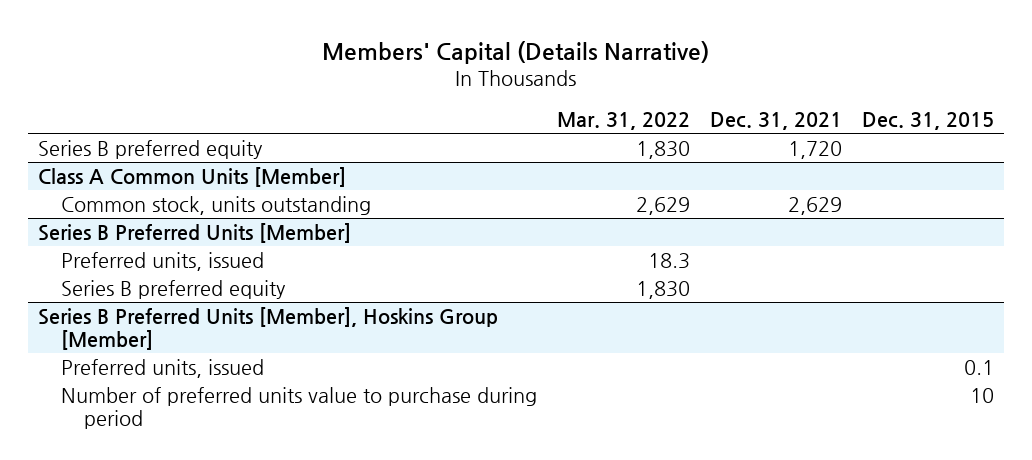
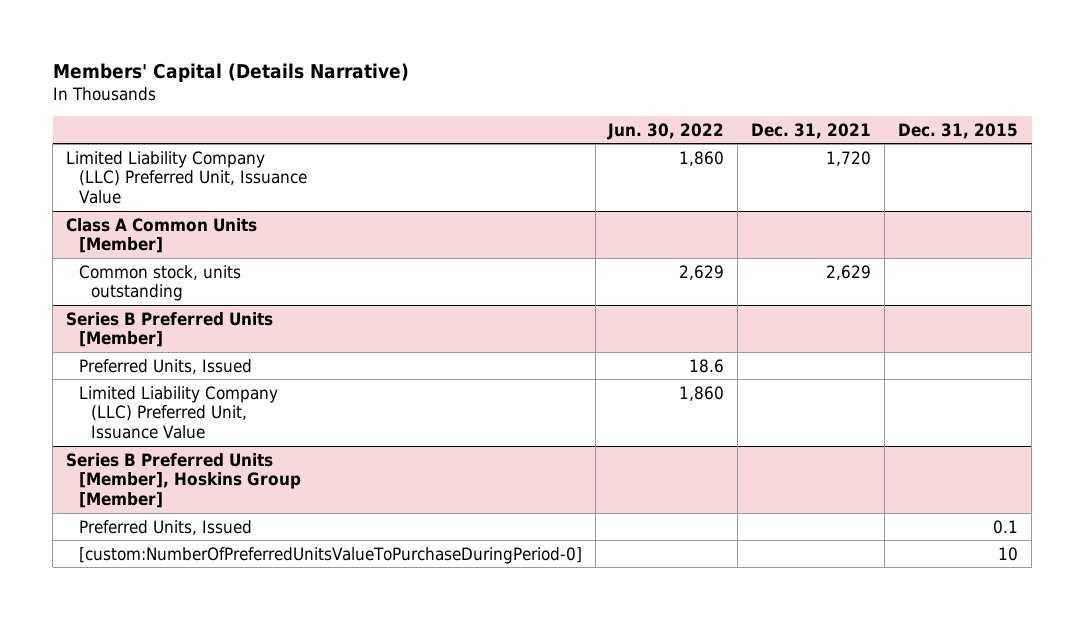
[556,112,690,131] Mar. 31, 2022 -> none
none -> [607,122,725,140] Jun. 30, 2022
[38,139,264,159] Series B preferred equity -> [66,150,307,205] Limited Liability Company (LLC) Preferred Unit, Issuance Value
[60,251,264,271] Preferred units, issued -> [78,358,252,374] Preferred Units, Issued
[60,279,286,299] Series B preferred equity -> [78,385,278,440] Limited Liability Company (LLC) Preferred Unit, Issuance Value
[60,358,264,378] Preferred units, issued -> [78,519,252,535] Preferred Units, Issued
[60,386,537,429] Number of preferred units value to purchase during period -> [78,546,582,564] [custom:NumberOfPreferredUnitsValueToPurchaseDuringPeriod-0]

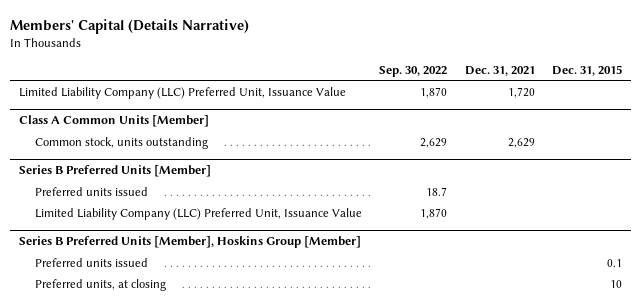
[607,122,725,140] Jun. 30, 2022 -> none
none -> [379,65,448,77] Sep. 30, 2022
[78,358,252,374] Preferred Units, Issued -> [34,186,148,196] Preferred units issued
[78,546,582,564] [custom:NumberOfPreferredUnitsValueToPurchaseDuringPeriod-0] -> none
[78,519,252,535] Preferred Units, Issued -> [34,257,148,267] Preferred units issued
none -> [34,278,166,291] Preferred units, at closing

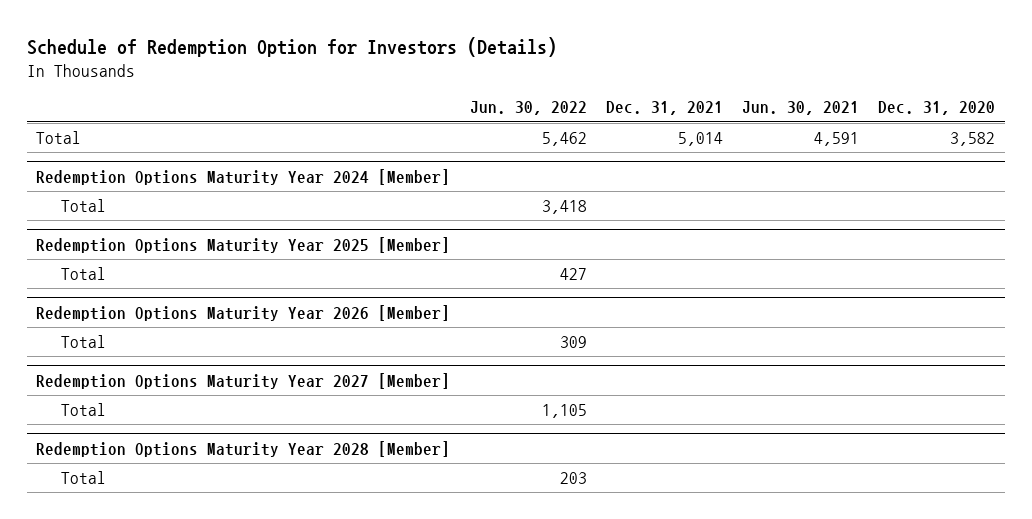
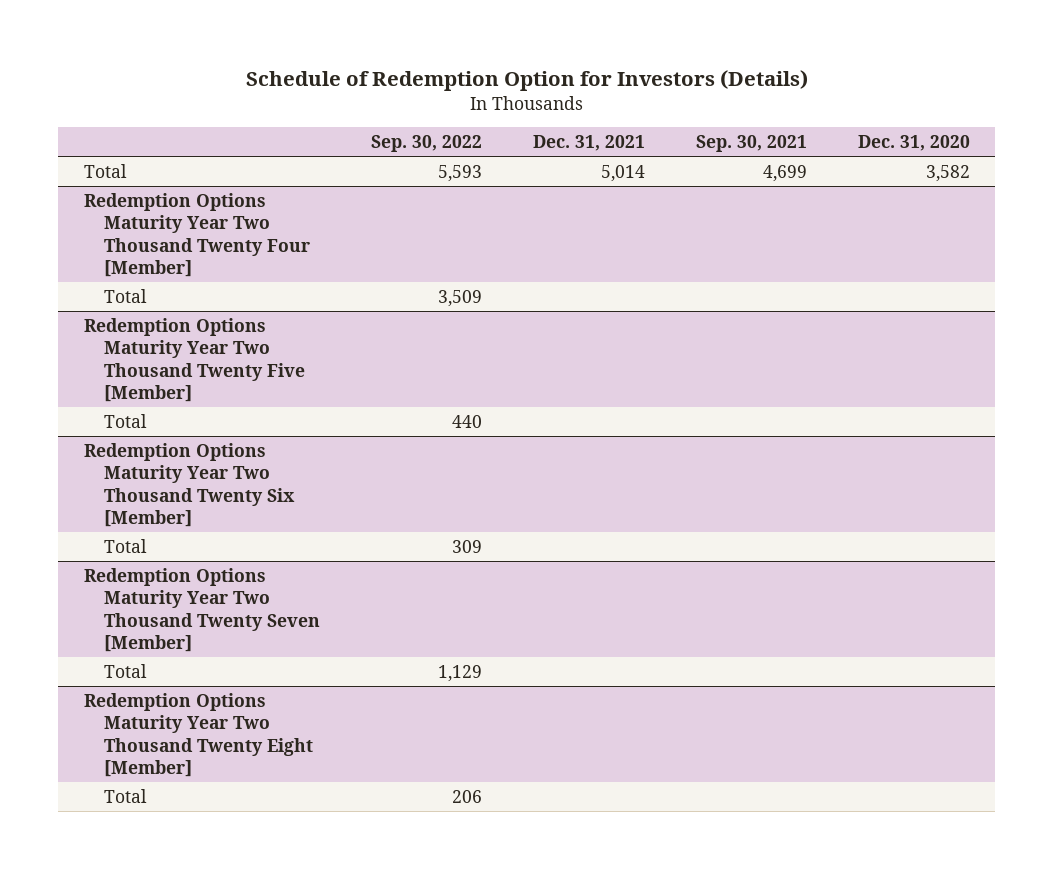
[469,101,587,116] Jun. 30, 2022 -> none
[741,101,859,116] Jun. 30, 2021 -> none
none -> [371,135,483,153] Sep. 30, 2022
none -> [695,135,807,153] Sep. 30, 2021
[36,168,451,185] Redemption Options Maturity Year 2024 [Member] -> [83,192,311,278] Redemption Options Maturity Year Two Thousand Twenty Four [Member]
[36,236,451,253] Redemption Options Maturity Year 2025 [Member] -> [83,317,306,403] Redemption Options Maturity Year Two Thousand Twenty Five [Member]
[36,304,451,321] Redemption Options Maturity Year 2026 [Member] -> [83,442,296,528] Redemption Options Maturity Year Two Thousand Twenty Six [Member]
[36,372,451,389] Redemption Options Maturity Year 2027 [Member] -> [83,567,321,653] Redemption Options Maturity Year Two Thousand Twenty Seven [Member]
[36,440,451,457] Redemption Options Maturity Year 2028 [Member] -> [83,692,314,778] Redemption Options Maturity Year Two Thousand Twenty Eight [Member]

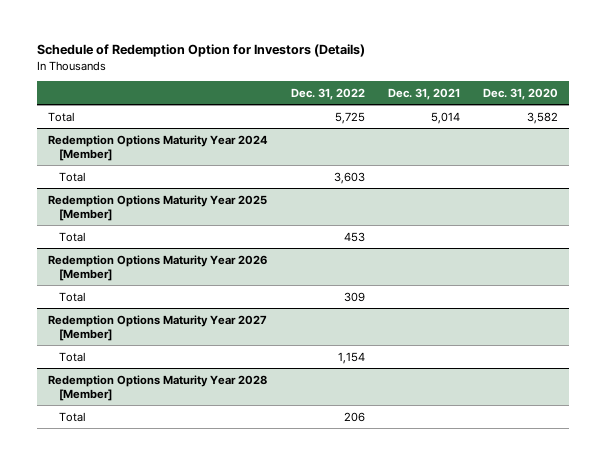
[371,135,483,153] Sep. 30, 2022 -> none
[695,135,807,153] Sep. 30, 2021 -> none
none -> [290,87,365,100] Dec. 31, 2022
[83,192,311,278] Redemption Options Maturity Year Two Thousand Twenty Four [Member] -> [48,134,269,161] Redemption Options Maturity Year 2024 [Member]
[83,317,306,403] Redemption Options Maturity Year Two Thousand Twenty Five [Member] -> [48,194,268,221] Redemption Options Maturity Year 2025 [Member]
[83,442,296,528] Redemption Options Maturity Year Two Thousand Twenty Six [Member] -> [48,254,268,281] Redemption Options Maturity Year 2026 [Member]
[83,567,321,653] Redemption Options Maturity Year Two Thousand Twenty Seven [Member] -> [48,314,268,341] Redemption Options Maturity Year 2027 [Member]
[83,692,314,778] Redemption Options Maturity Year Two Thousand Twenty Eight [Member] -> [48,374,268,401] Redemption Options Maturity Year 2028 [Member]

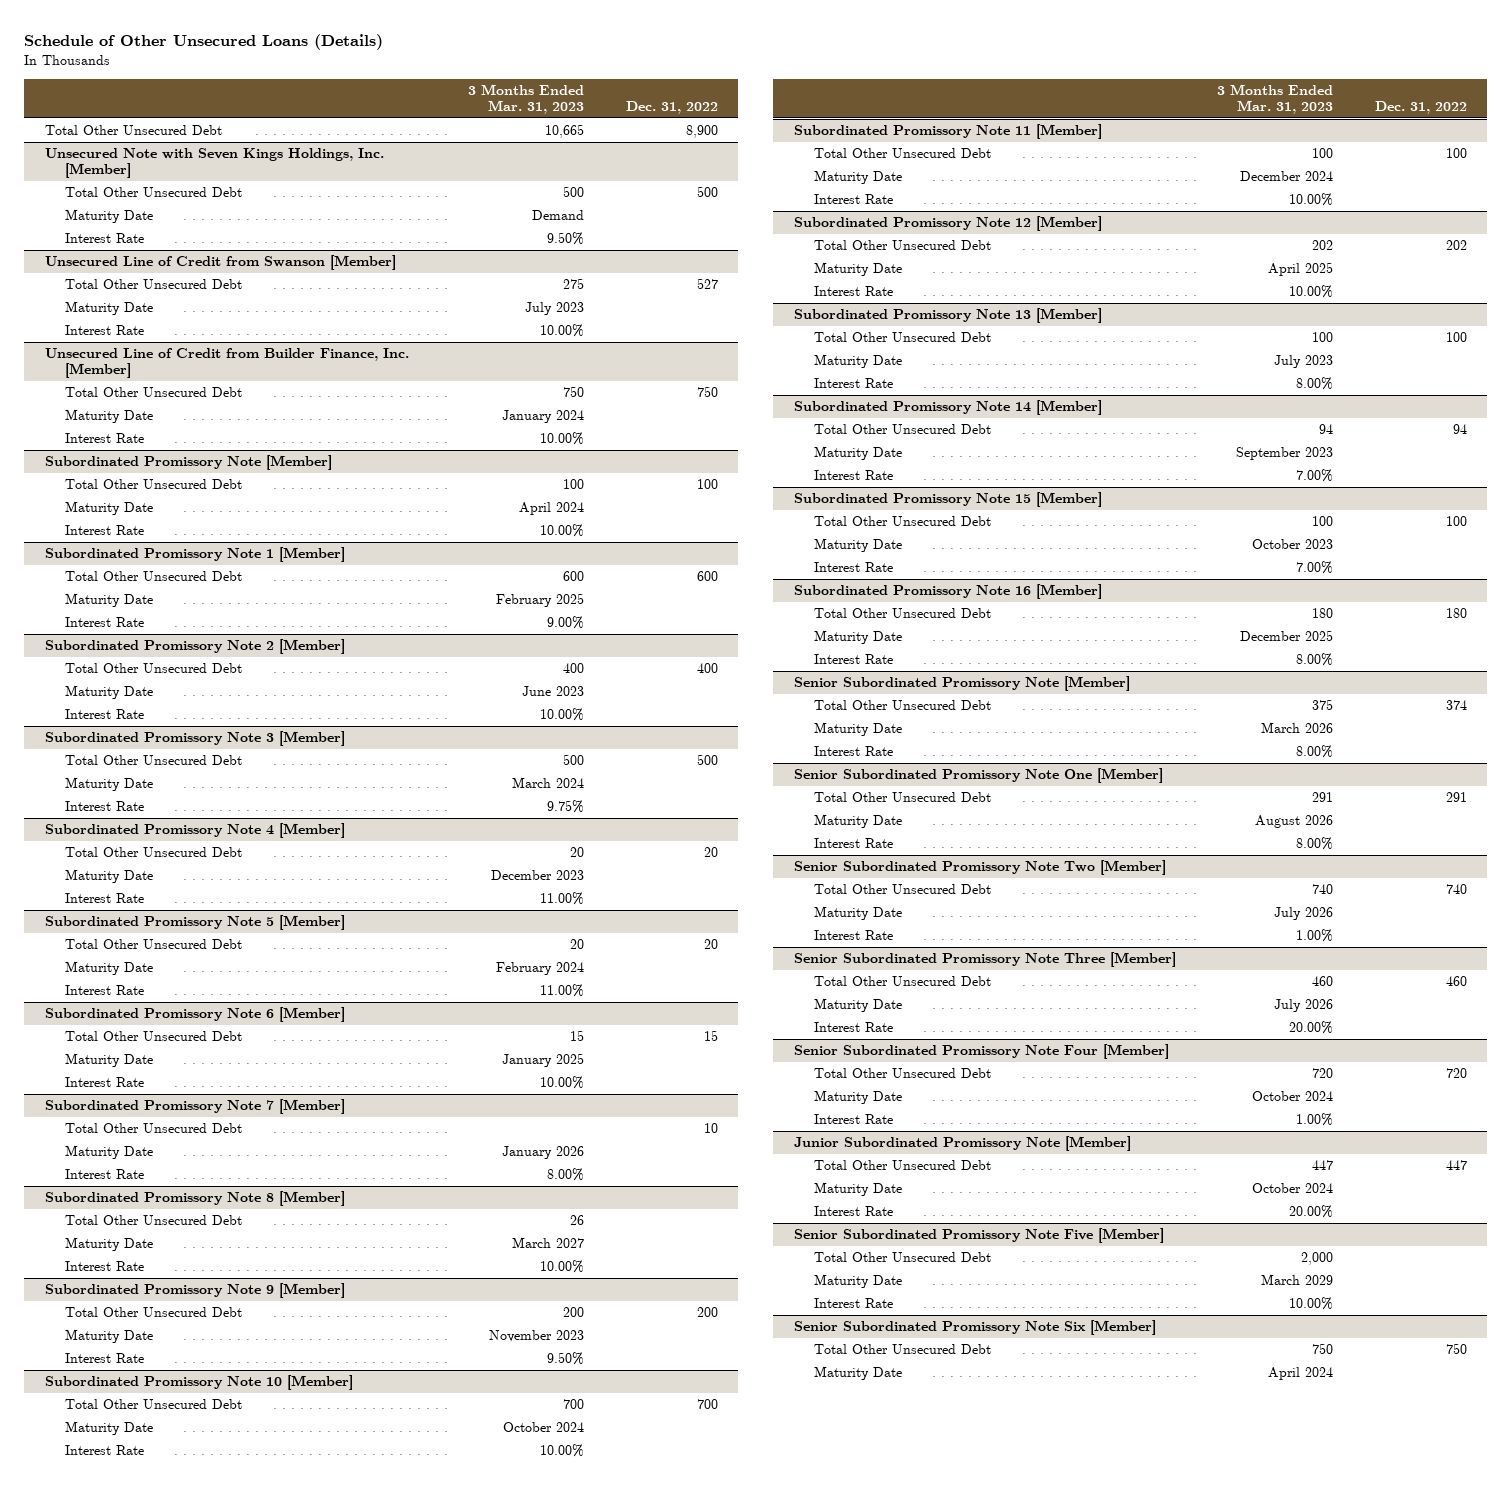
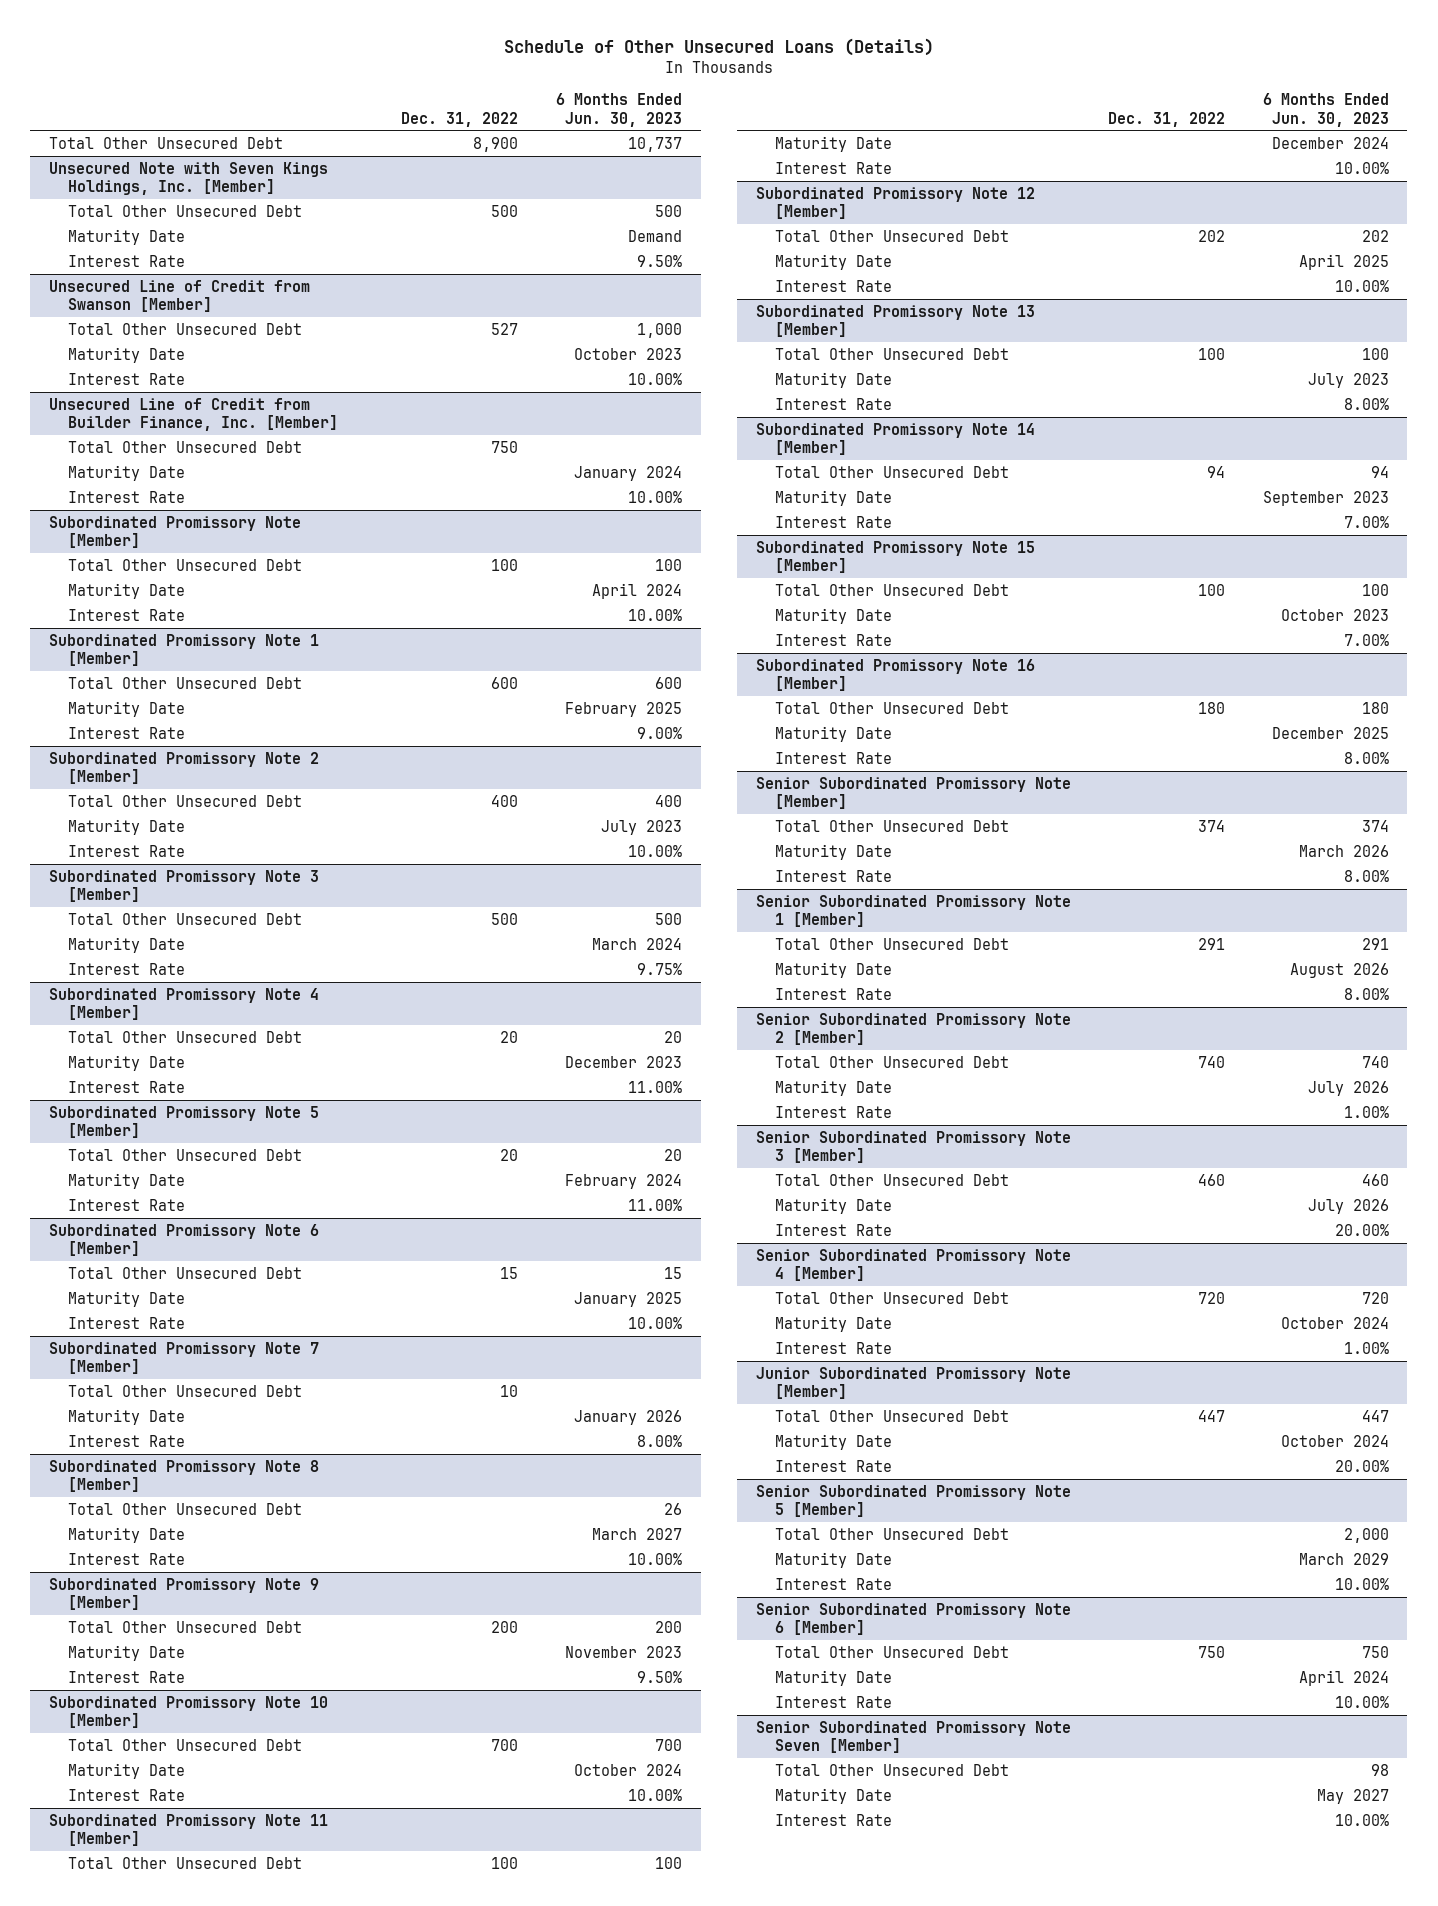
[468,84,585,115] 3 Months Ended Mar. 31, 2023 -> none
none -> [555,92,682,127] 6 Months Ended Jun. 30, 2023
[793,768,1163,784] Senior Subordinated Promissory Note One [Member] -> [755,894,1071,928] Senior Subordinated Promissory Note 1 [Member]
[793,860,1166,876] Senior Subordinated Promissory Note Two [Member] -> [755,1012,1071,1046] Senior Subordinated Promissory Note 2 [Member]
[793,952,1176,968] Senior Subordinated Promissory Note Three [Member] -> [755,1130,1071,1164] Senior Subordinated Promissory Note 3 [Member]
[793,1044,1169,1060] Senior Subordinated Promissory Note Four [Member] -> [755,1248,1071,1282] Senior Subordinated Promissory Note 4 [Member]
[793,1228,1164,1244] Senior Subordinated Promissory Note Five [Member] -> [755,1484,1071,1518] Senior Subordinated Promissory Note 5 [Member]
[793,1320,1156,1336] Senior Subordinated Promissory Note Six [Member] -> [755,1602,1071,1636] Senior Subordinated Promissory Note 6 [Member]
none -> [774,1695,892,1708] Interest Rate
none -> [755,1720,1071,1754] Senior Subordinated Promissory Note Seven [Member]
none -> [774,1763,1009,1776] Total Other Unsecured Debt
none -> [774,1787,892,1804] Maturity Date
none -> [774,1813,892,1826] Interest Rate

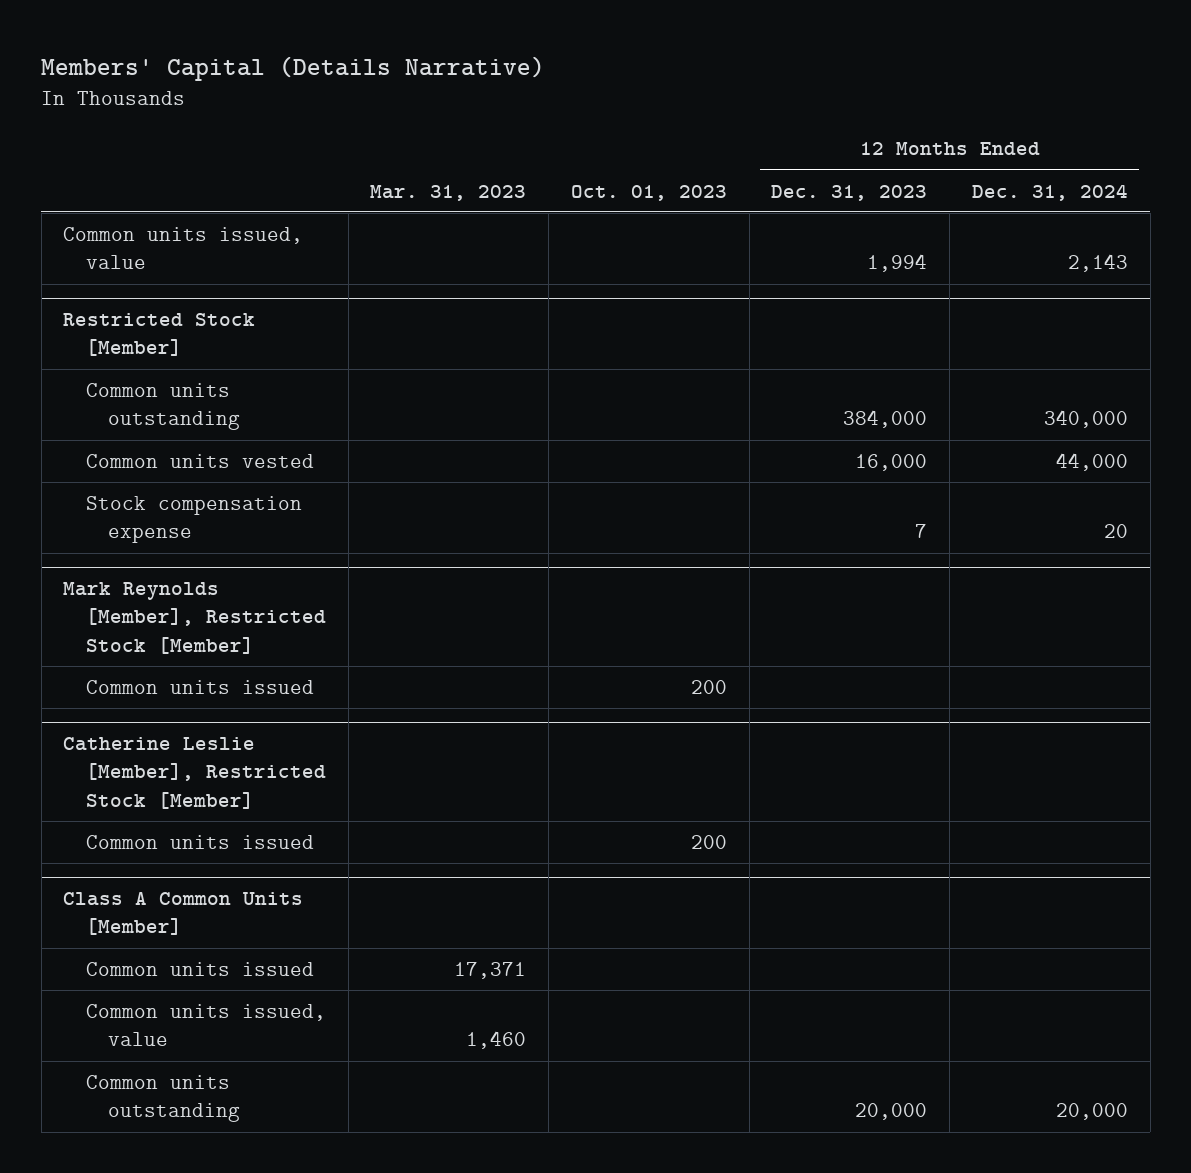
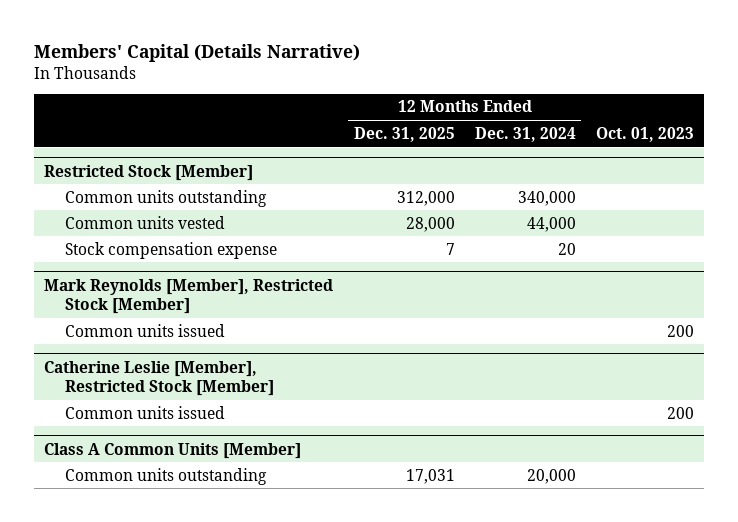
[370,184,527,201] Mar. 31, 2023 -> none
[771,184,928,201] Dec. 31, 2023 -> none
none -> [353,126,455,142] Dec. 31, 2025
[63,226,304,270] Common units issued, value -> none
[85,961,314,976] Common units issued -> none
[85,1003,326,1047] Common units issued, value -> none

